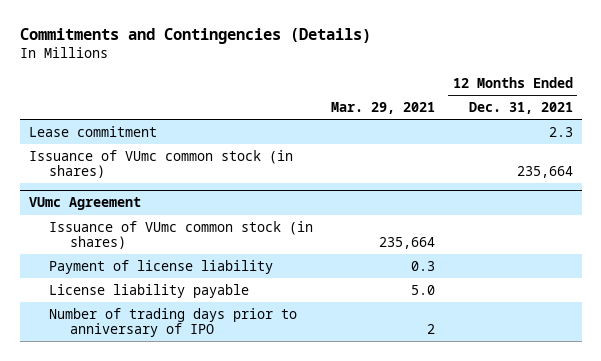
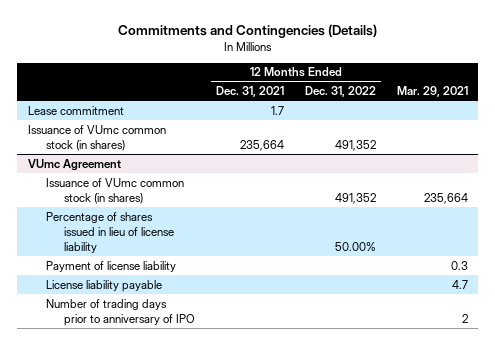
none -> [304,86,376,98] Dec. 31, 2022
[548,126,573,137] 2.3 -> [271,105,285,115] 1.7
none -> [45,211,175,253] Percentage of shares issued in lieu of license liability
[411,284,436,295] 5.0 -> [451,279,468,289] 4.7

